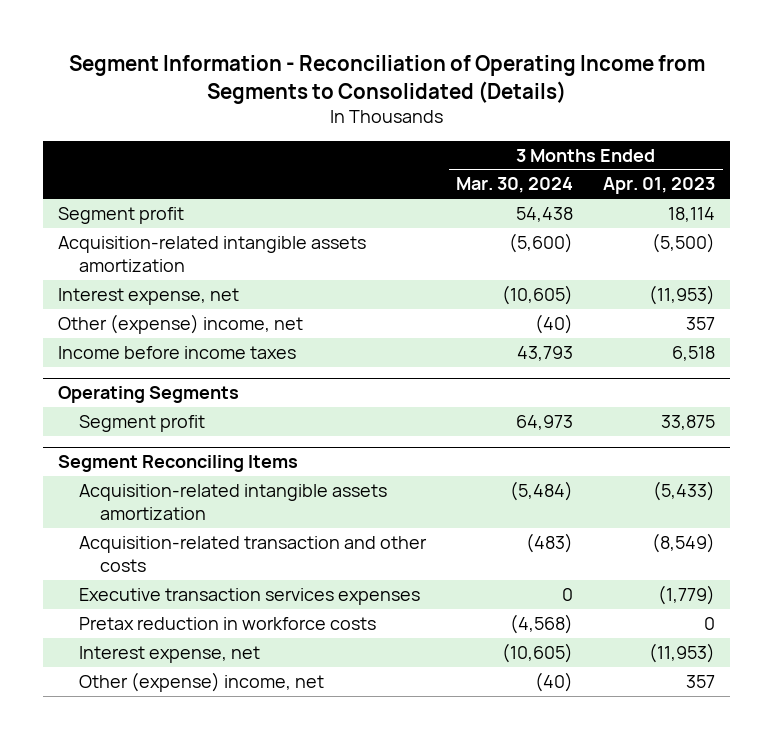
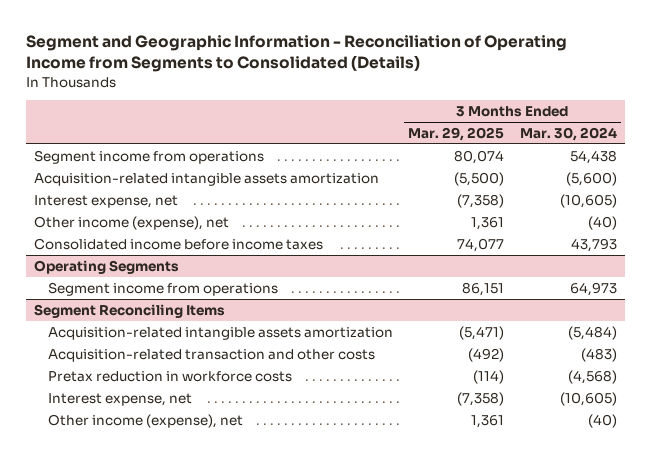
[68,55,705,104] Segment Information - Reconciliation of Operating Income from Segments to Consolidated (Details) -> [25,35,567,73] Segment and Geographic Information - Reconciliation of Operating Income from Segments to Consolidated (Details)
[603,177,716,195] Apr. 01, 2023 -> none
none -> [408,126,505,141] Mar. 29, 2025
[58,206,185,224] Segment profit -> [33,149,264,164] Segment income from operations
[58,313,304,334] Other (expense) income, net -> [33,215,229,230] Other income (expense), net
[58,345,297,359] Income before income taxes -> [33,237,323,250] Consolidated income before income taxes
[79,414,206,432] Segment profit -> [47,281,278,296] Segment income from operations
[79,587,421,605] Executive transaction services expenses -> none
[79,671,325,692] Other (expense) income, net -> [47,413,243,428] Other income (expense), net

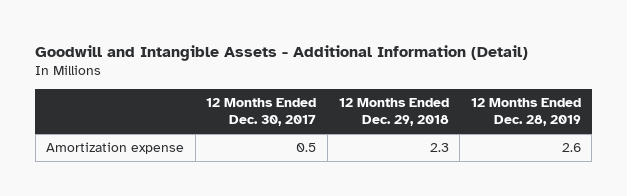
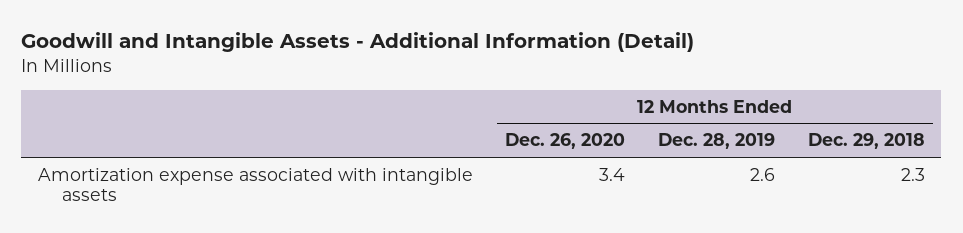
[206,98,317,127] 12 Months Ended Dec. 30, 2017 -> none
none -> [505,133,626,150] Dec. 26, 2020
[46,142,185,155] Amortization expense -> [37,167,473,202] Amortization expense associated with intangible assets

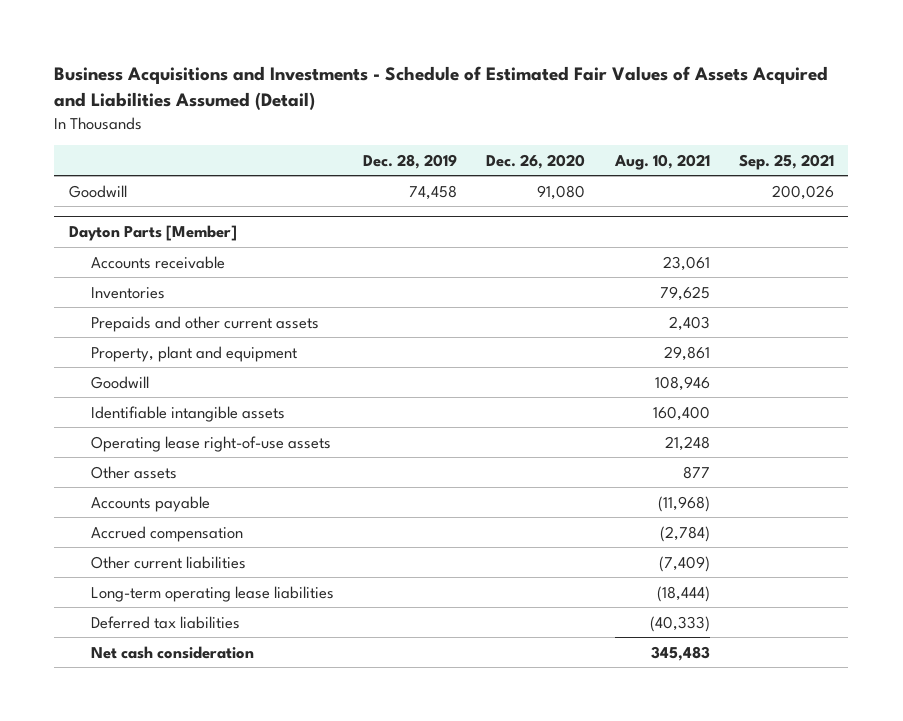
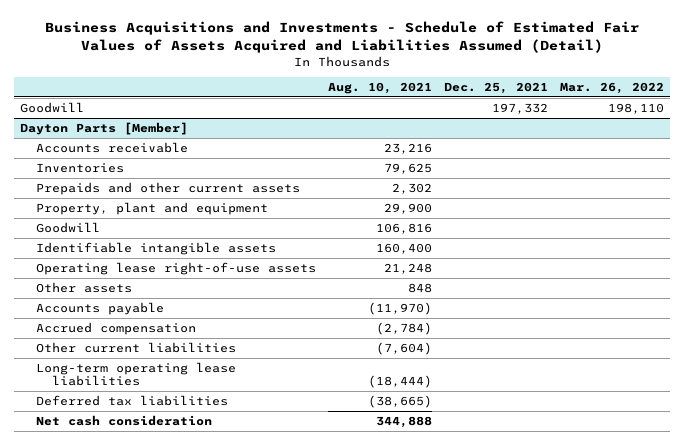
[363,153,458,169] Dec. 28, 2019 -> none
[486,153,586,169] Dec. 26, 2020 -> none
[738,153,834,170] Sep. 25, 2021 -> none
none -> [443,81,548,94] Dec. 25, 2021
none -> [559,81,664,94] Mar. 26, 2022
[662,255,710,271] 23,061 -> [383,142,432,154] 23,216
[668,315,710,331] 2,403 -> [391,182,432,194] 2,302
[663,345,710,361] 29,861 -> [383,202,432,214] 29,900
[654,375,710,391] 108,946 -> [375,222,432,234] 106,816
[682,465,710,479] 877 -> [407,282,432,293] 848
[657,495,710,512] (11,968) -> [367,301,432,315] (11,970)
[658,555,710,572] (7,409) -> [375,341,432,355] (7,604)
[649,615,710,632] (40,333) -> [367,394,432,408] (38,665)
[650,645,710,661] 345,483 -> [375,415,432,428] 344,888

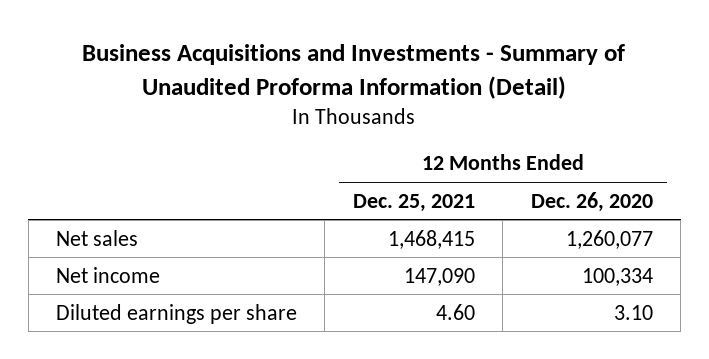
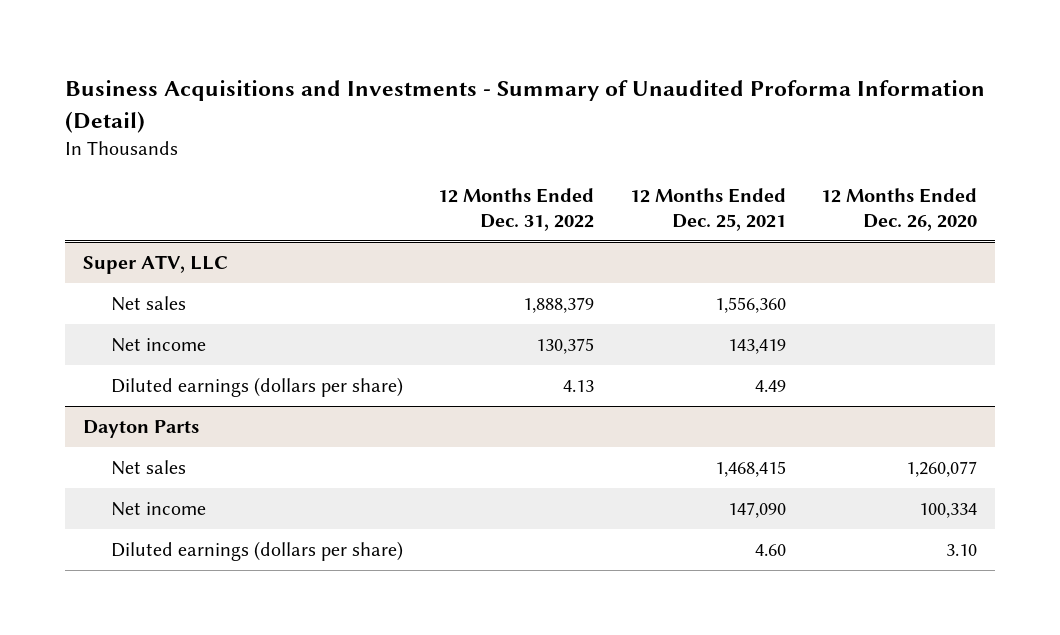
none -> [438,187,595,231] 12 Months Ended Dec. 31, 2022
none -> [82,255,228,275] Super ATV, LLC
none -> [110,296,186,312] Net sales
none -> [110,338,206,353] Net income
none -> [110,377,403,398] Diluted earnings (dollars per share)
none -> [82,420,199,439] Dayton Parts
[55,303,297,324] Diluted earnings per share -> [110,541,403,562] Diluted earnings (dollars per share)

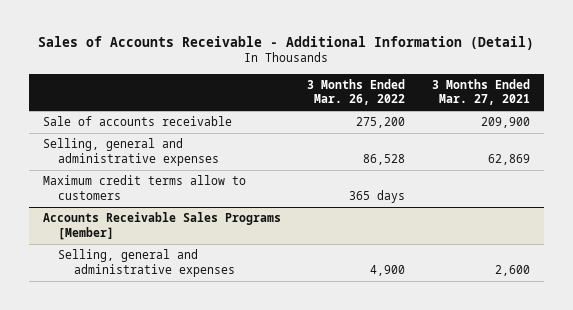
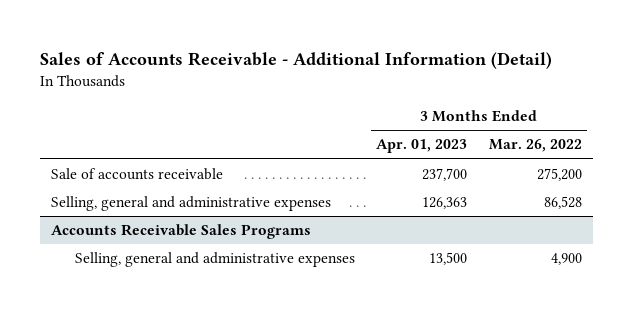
[432,78,531,106] 3 Months Ended Mar. 27, 2021 -> none
none -> [376,139,468,154] Apr. 01, 2023
[42,175,246,200] Maximum credit terms allow to customers -> none
[42,212,281,240] Accounts Receivable Sales Programs [Member] -> [51,224,312,240] Accounts Receivable Sales Programs

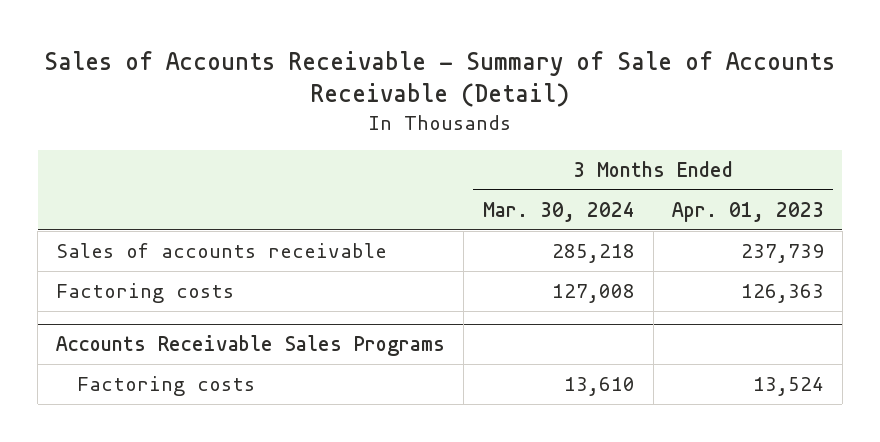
[40,51,553,69] Sales of Accounts Receivable - Additional Information (Detail) -> [44,50,836,107] Sales of Accounts Receivable - Summary of Sale of Accounts Receivable (Detail)
[488,139,582,153] Mar. 26, 2022 -> none
none -> [482,201,635,222] Mar. 30, 2024
[51,168,224,181] Sale of accounts receivable -> [56,242,388,258] Sales of accounts receivable
[422,168,468,182] 237,700 -> [740,243,824,263] 237,739
[51,196,332,212] Selling, general and administrative expenses -> [56,282,235,303] Factoring costs
[74,252,355,268] Selling, general and administrative expenses -> none
none -> [77,375,256,396] Factoring costs

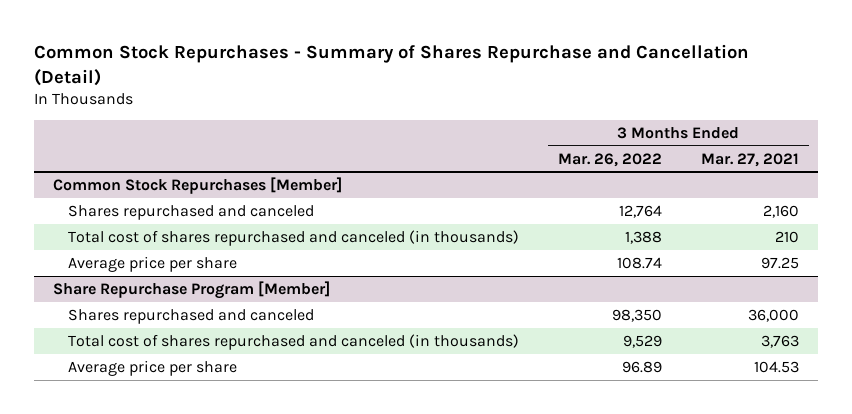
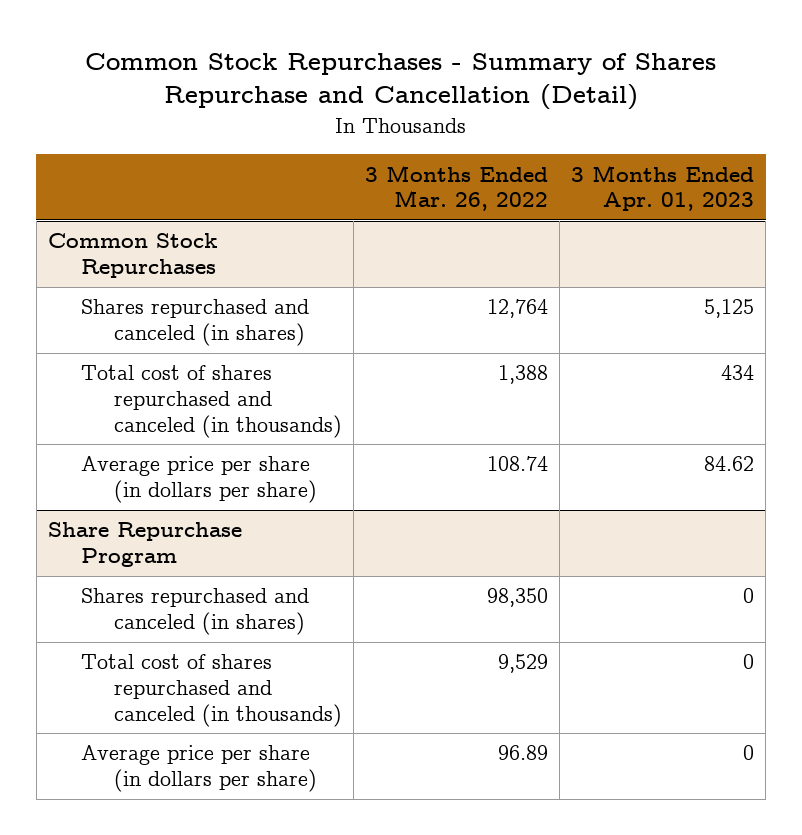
[700,152,799,167] Mar. 27, 2021 -> none
none -> [571,164,755,212] 3 Months Ended Apr. 01, 2023
[53,176,343,194] Common Stock Repurchases [Member] -> [47,233,218,279] Common Stock Repurchases
[67,204,314,220] Shares repurchased and canceled -> [80,299,309,347] Shares repurchased and canceled (in shares)
[67,255,237,272] Average price per share -> [80,456,317,504] Average price per share (in dollars per share)
[53,280,331,299] Share Repurchase Program [Member] -> [47,522,242,568] Share Repurchase Program
[67,308,314,324] Shares repurchased and canceled -> [80,588,309,636] Shares repurchased and canceled (in shares)
[67,359,237,376] Average price per share -> [80,745,317,793] Average price per share (in dollars per share)

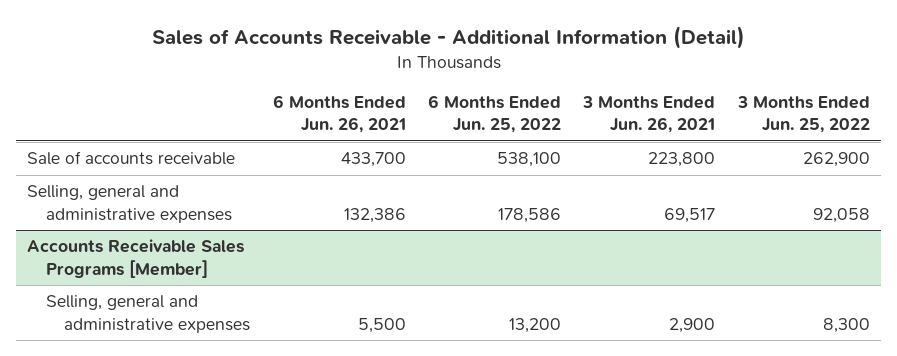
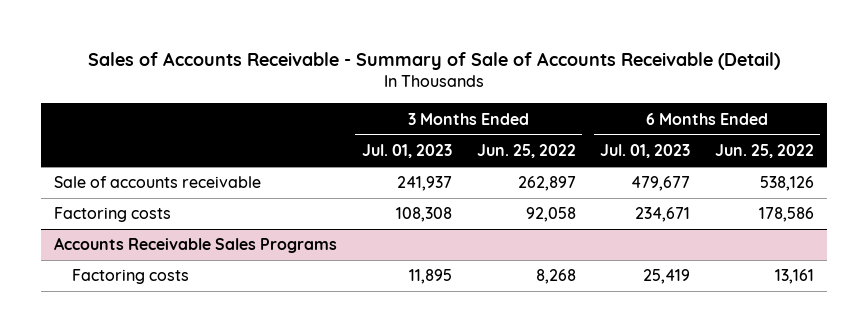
[151,25,745,49] Sales of Accounts Receivable - Additional Information (Detail) -> [88,52,781,71] Sales of Accounts Receivable - Summary of Sale of Accounts Receivable (Detail)
[272,94,406,134] 6 Months Ended Jun. 26, 2021 -> none
[582,95,716,134] 3 Months Ended Jun. 26, 2021 -> none
none -> [361,144,452,159] Jul. 01, 2023
none -> [600,144,691,159] Jul. 01, 2023
[45,295,251,334] Selling, general and administrative expenses -> none
[496,152,561,168] 538,100 -> [760,176,815,192] 538,126
[802,152,870,168] 262,900 -> [517,176,576,192] 262,897
[27,185,232,224] Selling, general and administrative expenses -> [53,207,171,223] Factoring costs
[27,239,245,279] Accounts Receivable Sales Programs [Member] -> [53,237,337,254] Accounts Receivable Sales Programs
none -> [72,269,190,285] Factoring costs

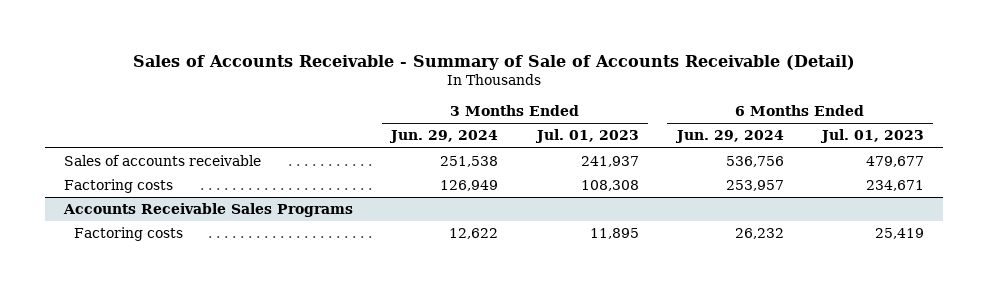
[476,144,576,159] Jun. 25, 2022 -> none
[715,144,815,159] Jun. 25, 2022 -> none
none -> [389,130,499,144] Jun. 29, 2024
none -> [674,130,784,144] Jun. 29, 2024
[53,176,261,189] Sale of accounts receivable -> [64,155,262,167] Sales of accounts receivable

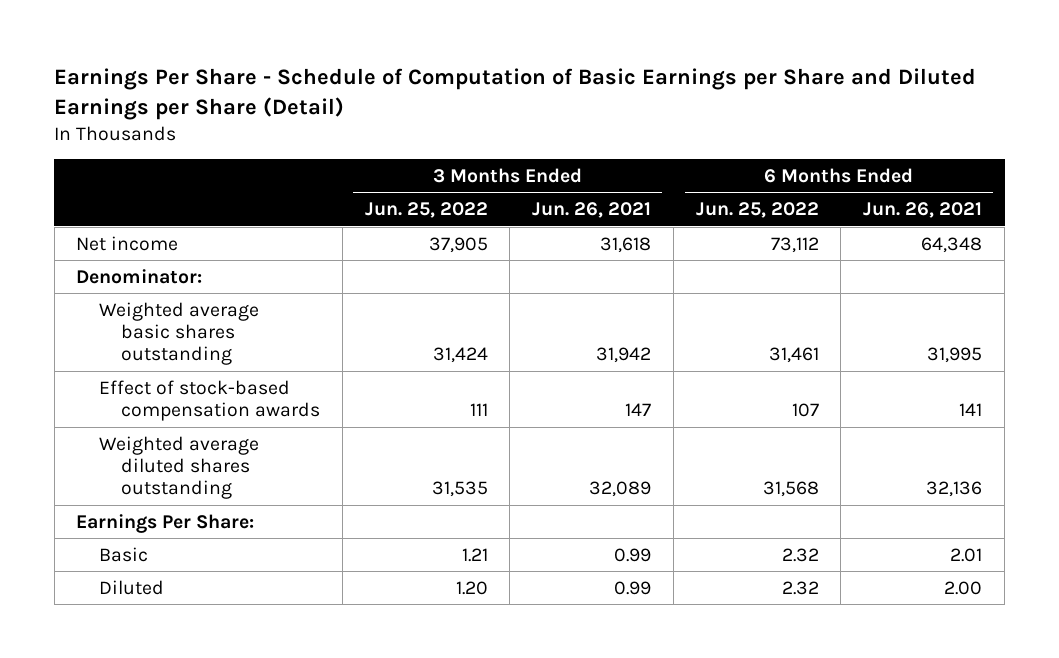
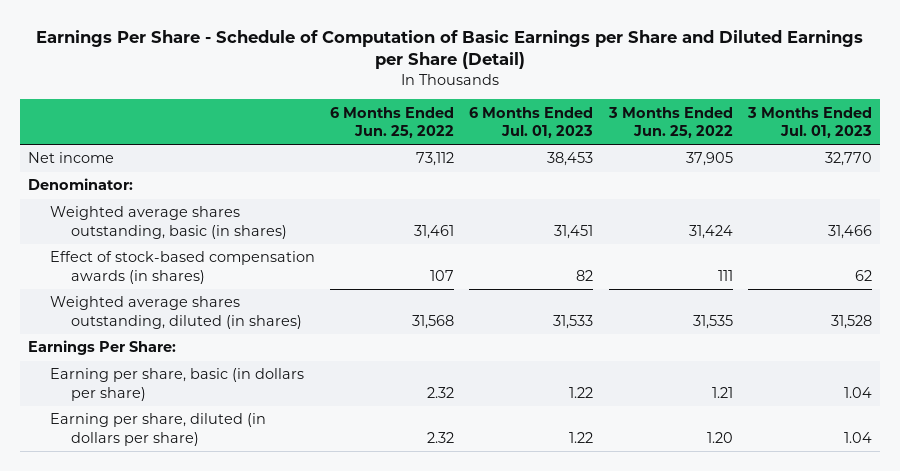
[532,202,652,219] Jun. 26, 2021 -> none
[863,202,983,219] Jun. 26, 2021 -> none
none -> [469,106,594,138] 6 Months Ended Jul. 01, 2023
none -> [747,106,873,138] 3 Months Ended Jul. 01, 2023
[98,301,259,366] Weighted average basic shares outstanding -> [49,206,288,239] Weighted average shares outstanding, basic (in shares)
[98,379,320,421] Effect of stock-based compensation awards -> [49,251,315,284] Effect of stock-based compensation awards (in shares)
[98,435,259,500] Weighted average diluted shares outstanding -> [49,296,303,329] Weighted average shares outstanding, diluted (in shares)
[98,546,148,562] Basic -> [49,368,304,401] Earning per share, basic (in dollars per share)
[98,579,164,595] Diluted -> [49,413,266,446] Earning per share, diluted (in dollars per share)

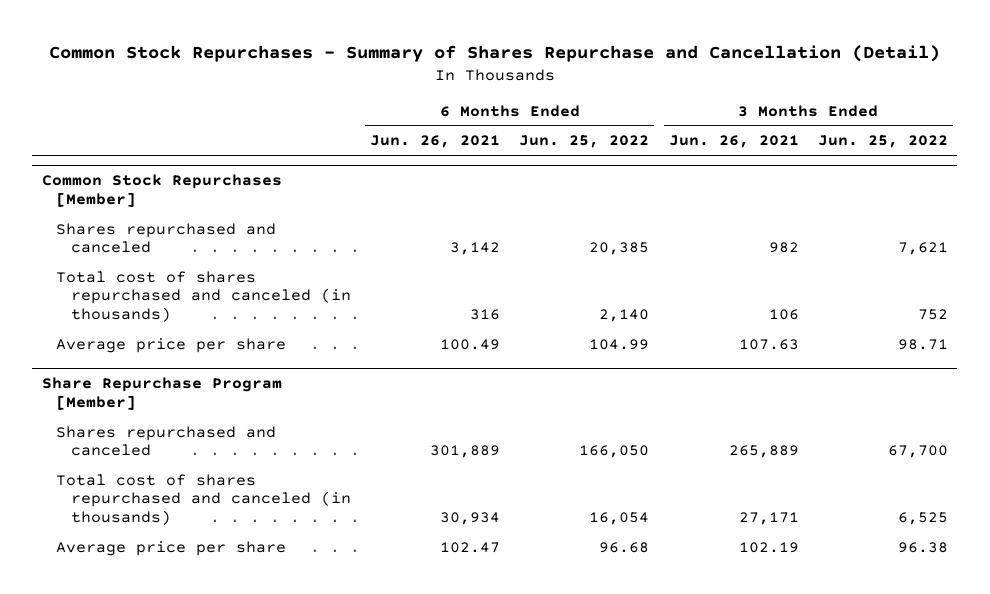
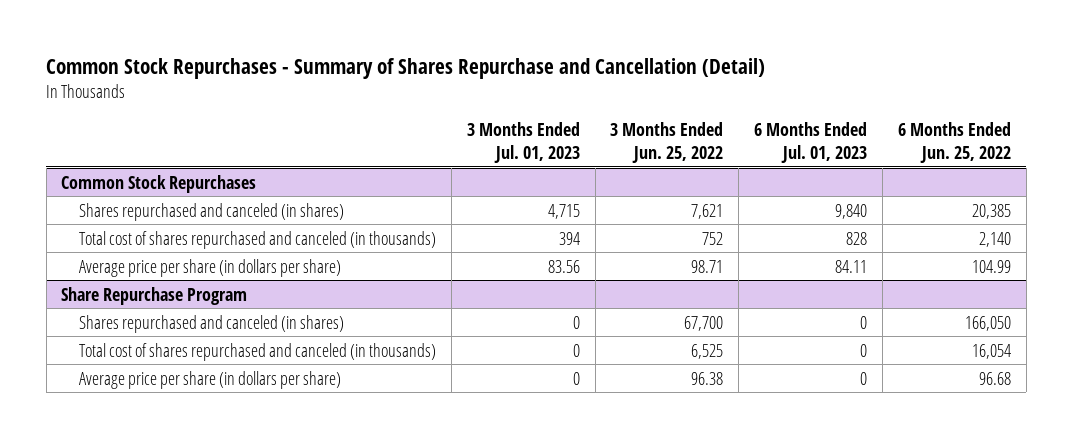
[369,135,500,149] Jun. 26, 2021 -> none
[668,135,799,149] Jun. 26, 2021 -> none
none -> [466,122,580,163] 3 Months Ended Jul. 01, 2023
none -> [754,122,868,163] 6 Months Ended Jul. 01, 2023
[41,174,282,207] Common Stock Repurchases [Member] -> [61,174,257,193] Common Stock Repurchases
[56,222,277,254] Shares repurchased and canceled -> [79,202,345,221] Shares repurchased and canceled (in shares)
[56,337,287,353] Average price per share -> [79,258,342,277] Average price per share (in dollars per share)
[41,377,282,410] Share Repurchase Program [Member] -> [61,286,248,305] Share Repurchase Program
[56,425,277,457] Shares repurchased and canceled -> [79,314,345,333] Shares repurchased and canceled (in shares)
[56,540,287,556] Average price per share -> [79,370,342,389] Average price per share (in dollars per share)

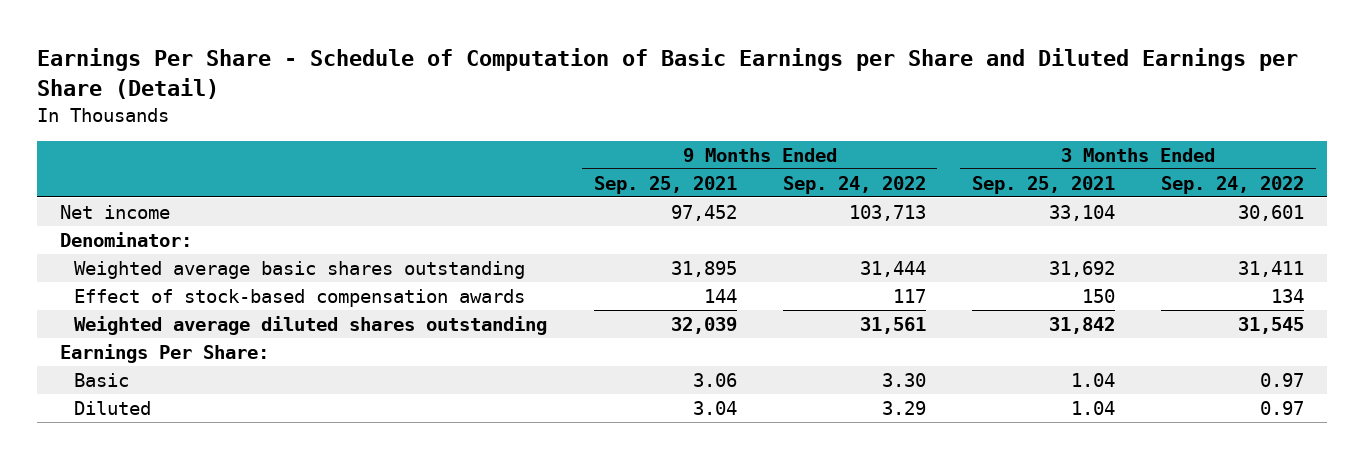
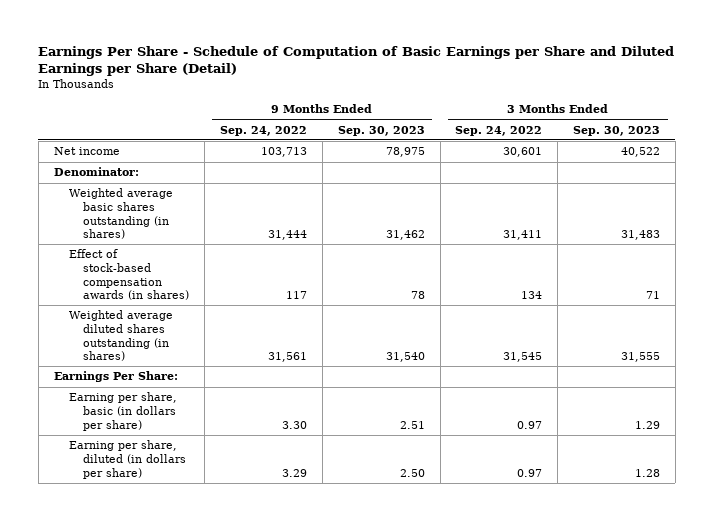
[593,175,737,194] Sep. 25, 2021 -> none
[971,175,1115,194] Sep. 25, 2021 -> none
none -> [337,125,425,136] Sep. 30, 2023
none -> [573,125,661,136] Sep. 30, 2023
[74,260,526,279] Weighted average basic shares outstanding -> [68,188,173,240] Weighted average basic shares outstanding (in shares)
[74,288,526,307] Effect of stock-based compensation awards -> [68,249,190,301] Effect of stock-based compensation awards (in shares)
[74,315,548,335] Weighted average diluted shares outstanding -> [68,310,173,362] Weighted average diluted shares outstanding (in shares)
[74,372,130,387] Basic -> [68,392,177,431] Earning per share, basic (in dollars per share)
[74,400,152,415] Diluted -> [68,440,187,479] Earning per share, diluted (in dollars per share)

